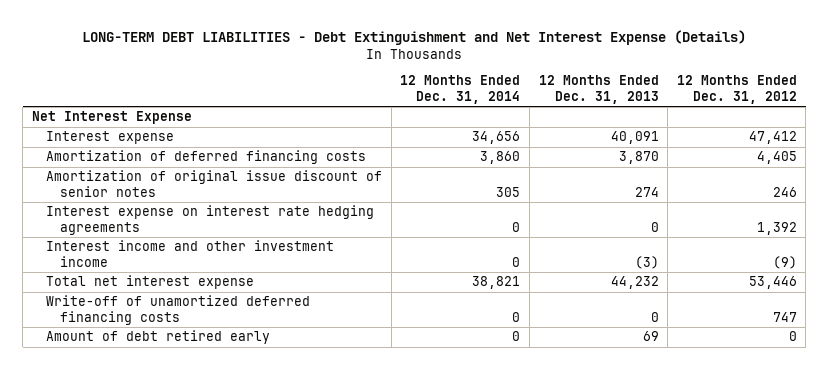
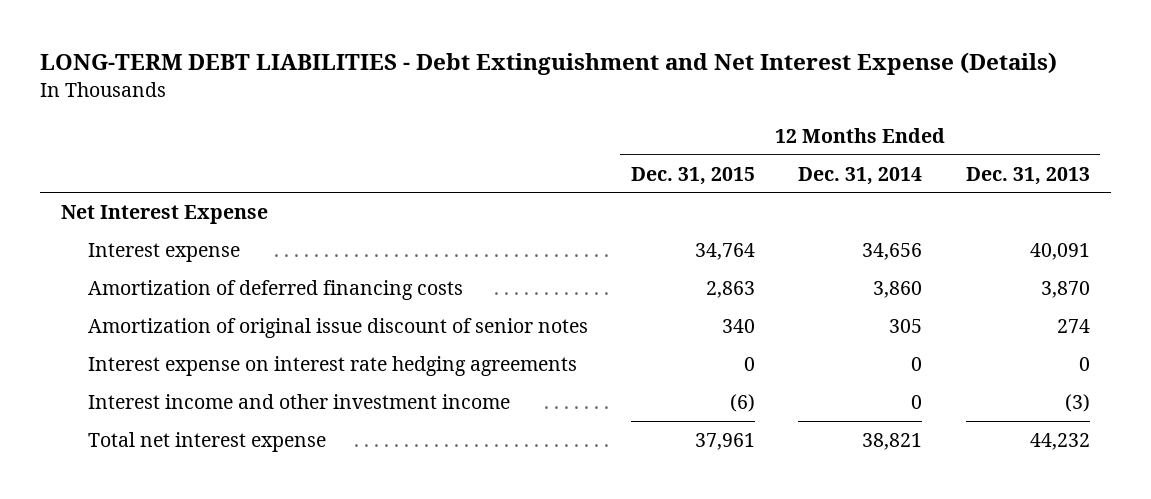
[676,75,797,104] 12 Months Ended Dec. 31, 2012 -> none
none -> [630,166,755,185] Dec. 31, 2015
[46,295,311,325] Write-off of unamortized deferred financing costs -> none
[46,330,271,345] Amount of debt retired early -> none

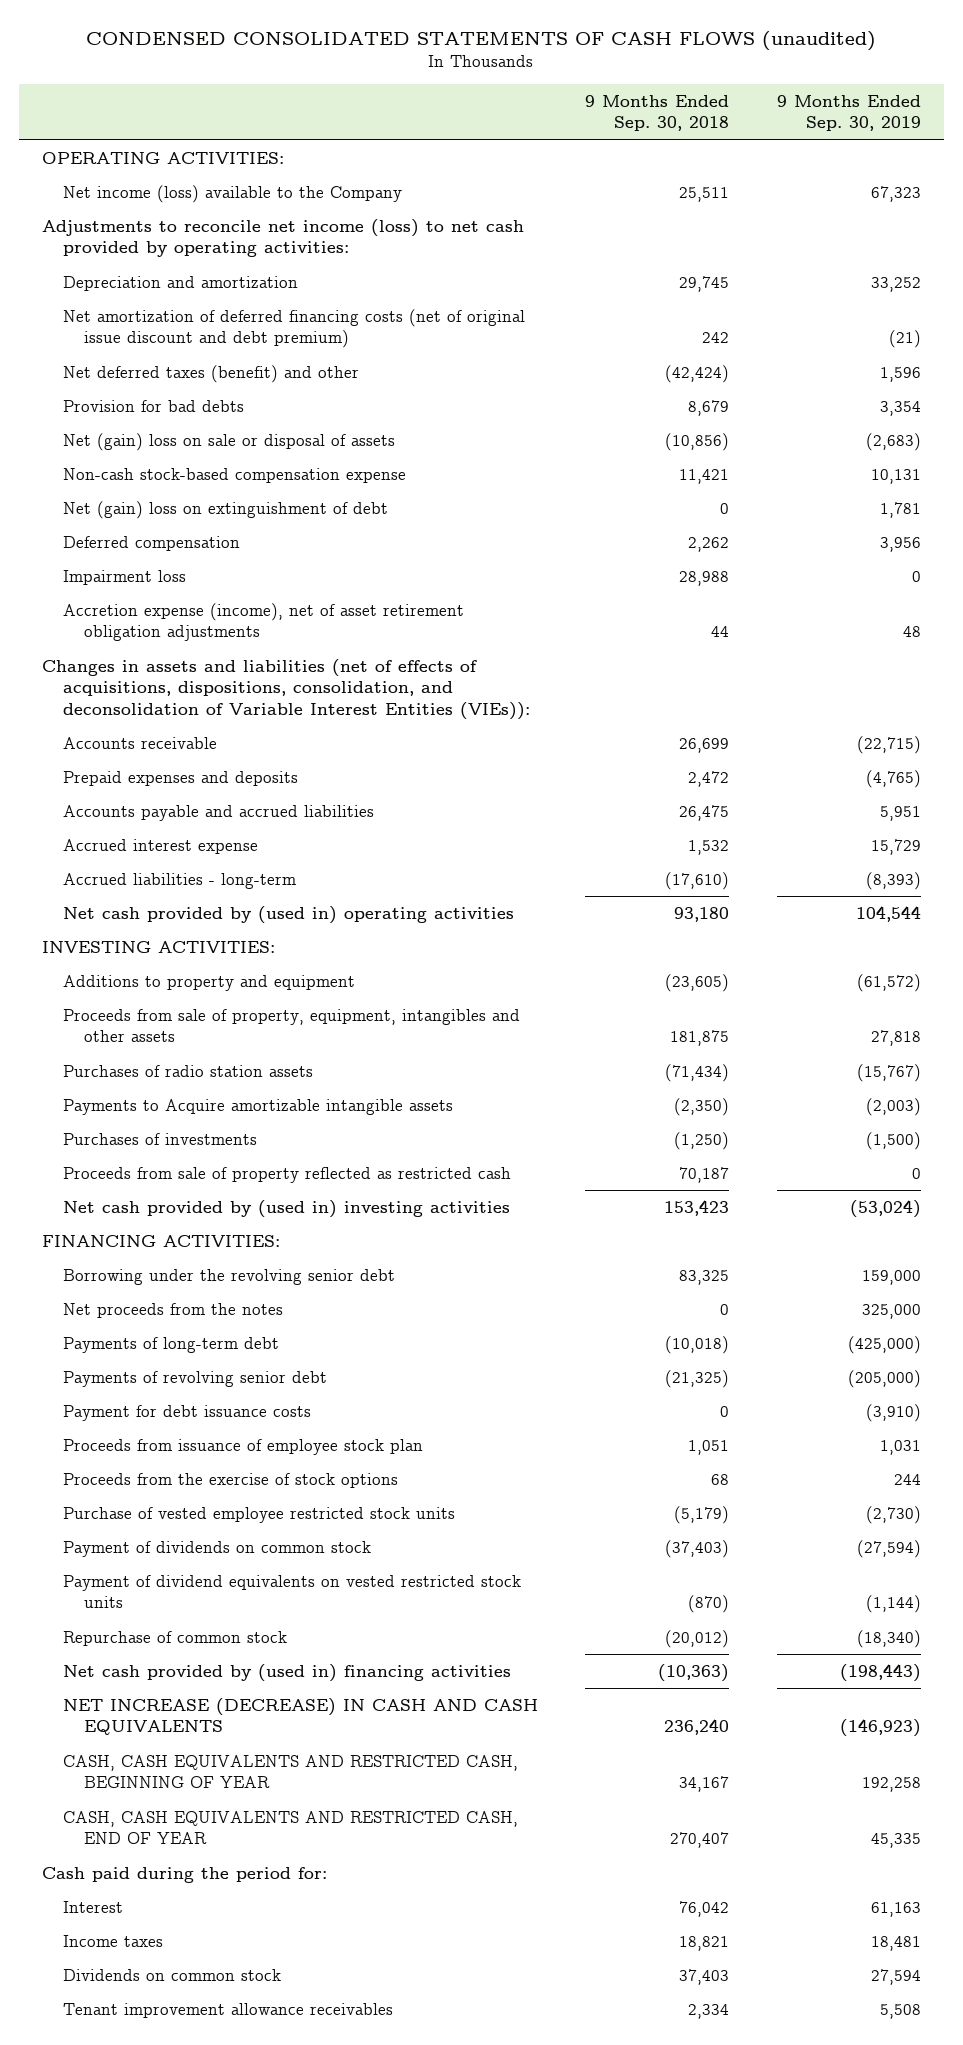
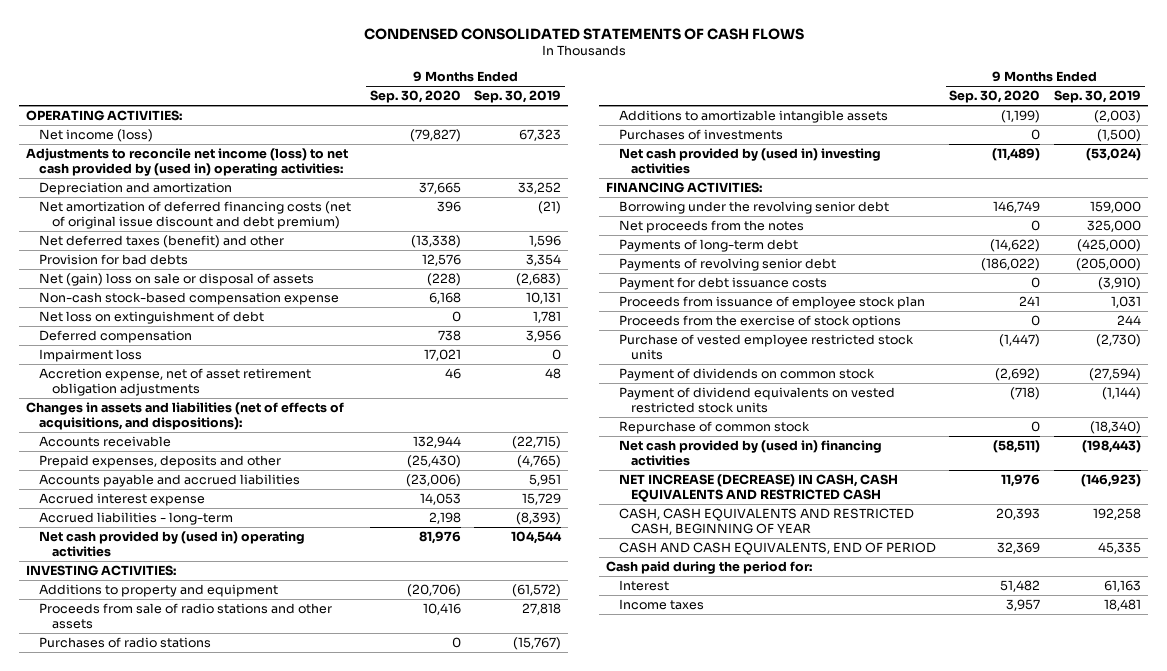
[86,30,877,51] CONDENSED CONSOLIDATED STATEMENTS OF CASH FLOWS (unaudited) -> [363,27,804,40] CONDENSED CONSOLIDATED STATEMENTS OF CASH FLOWS
[585,95,730,132] 9 Months Ended Sep. 30, 2018 -> none
none -> [369,90,461,104] Sep. 30, 2020
[63,184,403,203] Net income (loss) available to the Company -> [38,128,153,142] Net income (loss)
[42,218,525,258] Adjustments to reconcile net income (loss) to net cash provided by operating activities: -> [26,147,349,177] Adjustments to reconcile net income (loss) to net cash provided by (used in) operating activities:
[63,500,389,519] Net (gain) loss on extinguishment of debt -> [38,310,264,324] Net loss on extinguishment of debt
[63,602,465,642] Accretion expense (income), net of asset retirement obligation adjustments -> [38,367,311,397] Accretion expense, net of asset retirement obligation adjustments
[42,658,531,720] Changes in assets and liabilities (net of effects of acquisitions, dispositions, consolidation, and deconsolidation of Variable Interest Entities (VIEs)): -> [26,401,345,431] Changes in assets and liabilities (net of effects of acquisitions, and dispositions):
[63,770,299,786] Prepaid expenses and deposits -> [38,454,281,468] Prepaid expenses, deposits and other
[63,1008,521,1043] Proceeds from sale of property, equipment, intangibles and other assets -> [38,602,332,630] Proceeds from sale of radio stations and other assets
[63,1064,314,1077] Purchases of radio station assets -> [38,636,211,648] Purchases of radio stations
[63,1098,454,1115] Payments to Acquire amortizable intangible assets -> [618,109,888,123] Additions to amortizable intangible assets
[63,1166,512,1183] Proceeds from sale of property reflected as restricted cash -> none
[63,1697,539,1736] NET INCREASE (DECREASE) IN CASH AND CASH EQUIVALENTS -> [618,473,898,503] NET INCREASE (DECREASE) IN CASH, CASH EQUIVALENTS AND RESTRICTED CASH
[63,1810,519,1845] CASH, CASH EQUIVALENTS AND RESTRICTED CASH, END OF YEAR -> [618,541,936,555] CASH AND CASH EQUIVALENTS, END OF PERIOD
[63,1968,282,1981] Dividends on common stock -> none
[63,2002,394,2018] Tenant improvement allowance receivables -> none

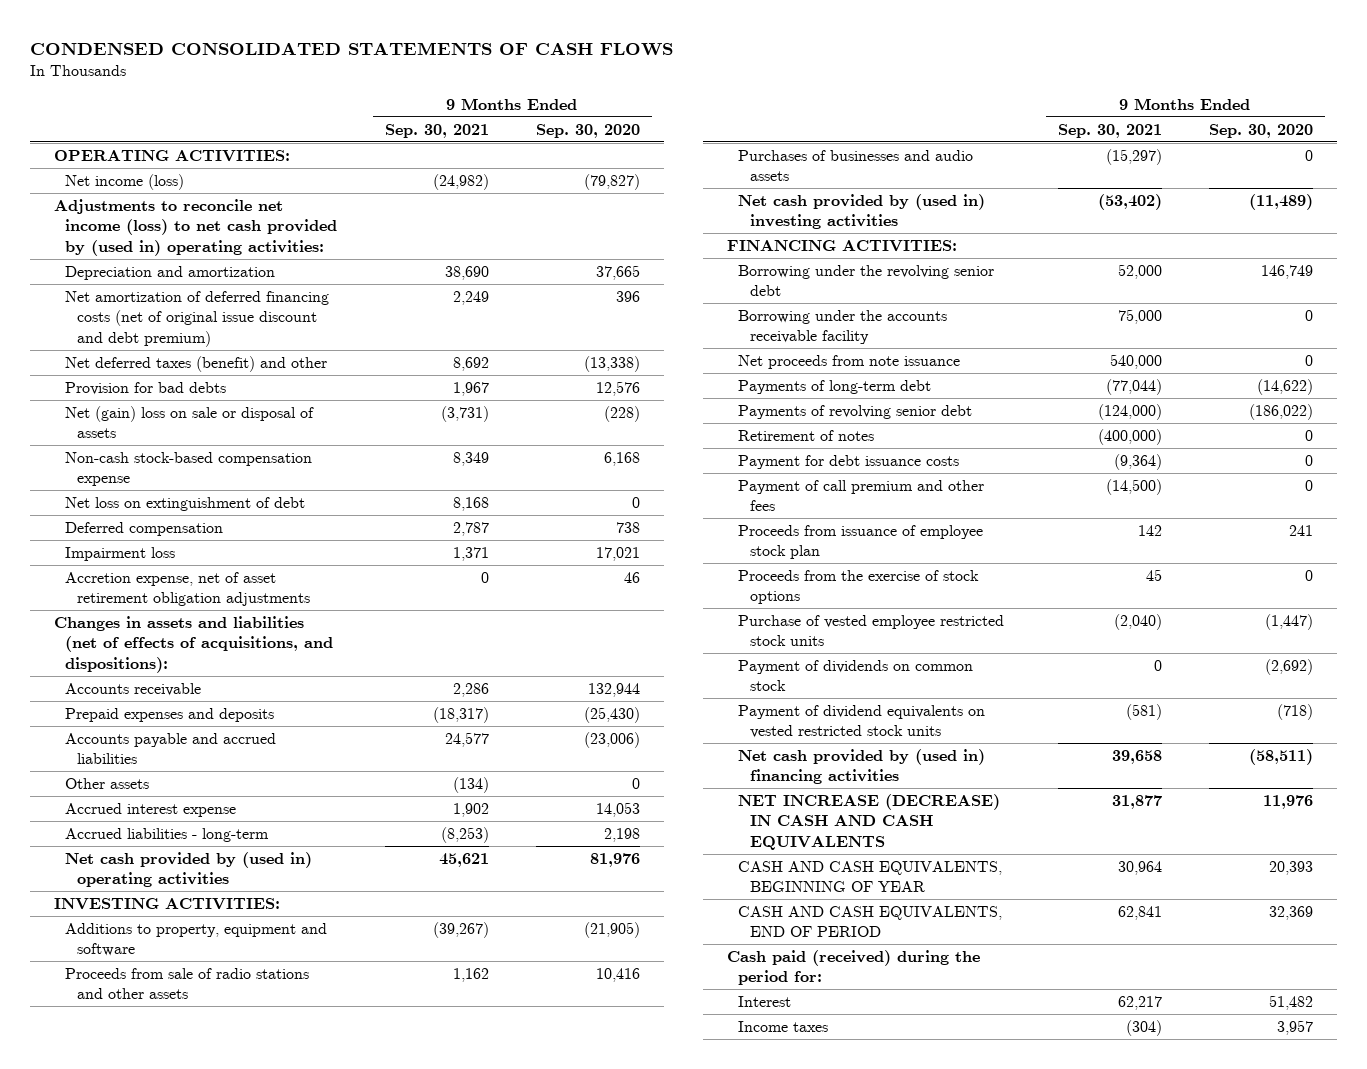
[474,90,562,104] Sep. 30, 2019 -> none
none -> [384,123,489,138] Sep. 30, 2021
[38,454,281,468] Prepaid expenses, deposits and other -> [65,707,275,722] Prepaid expenses and deposits
none -> [65,777,150,789] Other assets
[38,583,278,597] Additions to property and equipment -> [65,922,328,957] Additions to property, equipment and software
[406,583,461,597] (20,706) -> [584,921,641,938] (21,905)
[618,109,888,123] Additions to amortizable intangible assets -> none
[618,128,783,140] Purchases of investments -> none
[38,636,211,648] Purchases of radio stations -> [738,149,974,182] Purchases of businesses and audio assets
[618,219,804,233] Net proceeds from the notes -> none
none -> [738,309,948,345] Borrowing under the accounts receivable facility
none -> [738,354,961,369] Net proceeds from note issuance
none -> [738,429,875,441] Retirement of notes
none -> [738,479,985,512] Payment of call premium and other fees
[618,420,810,434] Repurchase of common stock -> none
[618,473,898,503] NET INCREASE (DECREASE) IN CASH, CASH EQUIVALENTS AND RESTRICTED CASH -> [738,793,1001,850] NET INCREASE (DECREASE) IN CASH AND CASH EQUIVALENTS
[618,507,914,536] CASH, CASH EQUIVALENTS AND RESTRICTED CASH, BEGINNING OF YEAR -> [738,860,1003,893] CASH AND CASH EQUIVALENTS, BEGINNING OF YEAR
[605,560,812,574] Cash paid during the period for: -> [727,949,981,986] Cash paid (received) during the period for:

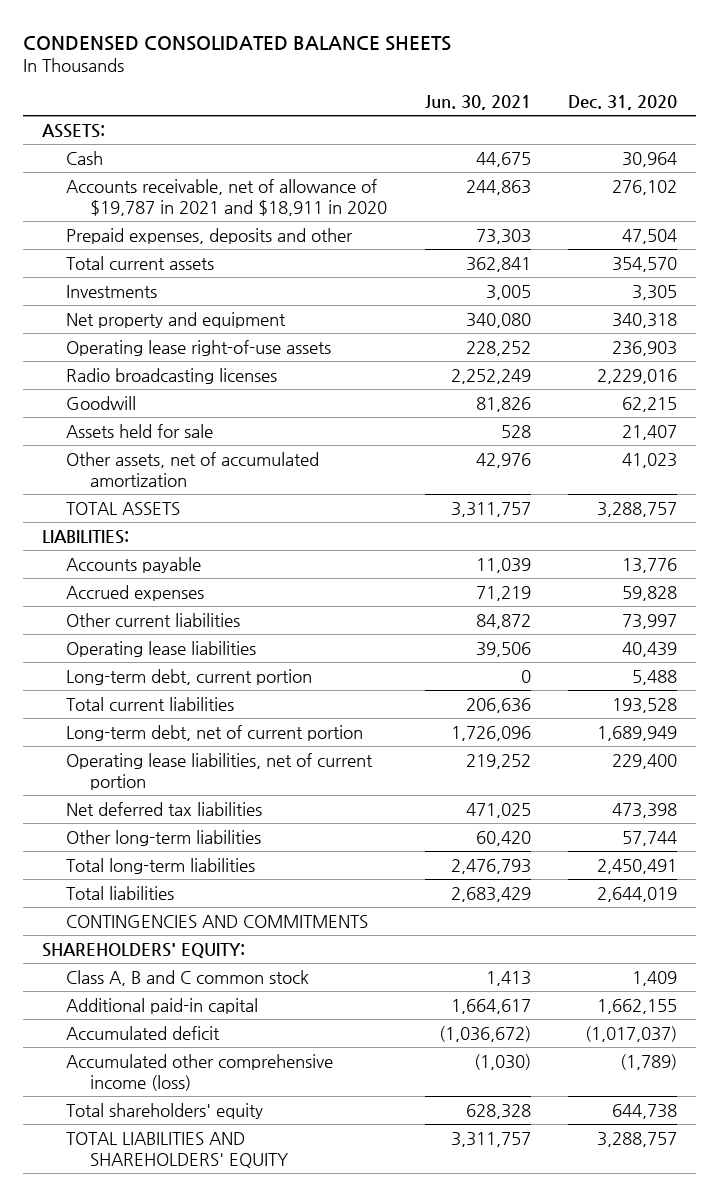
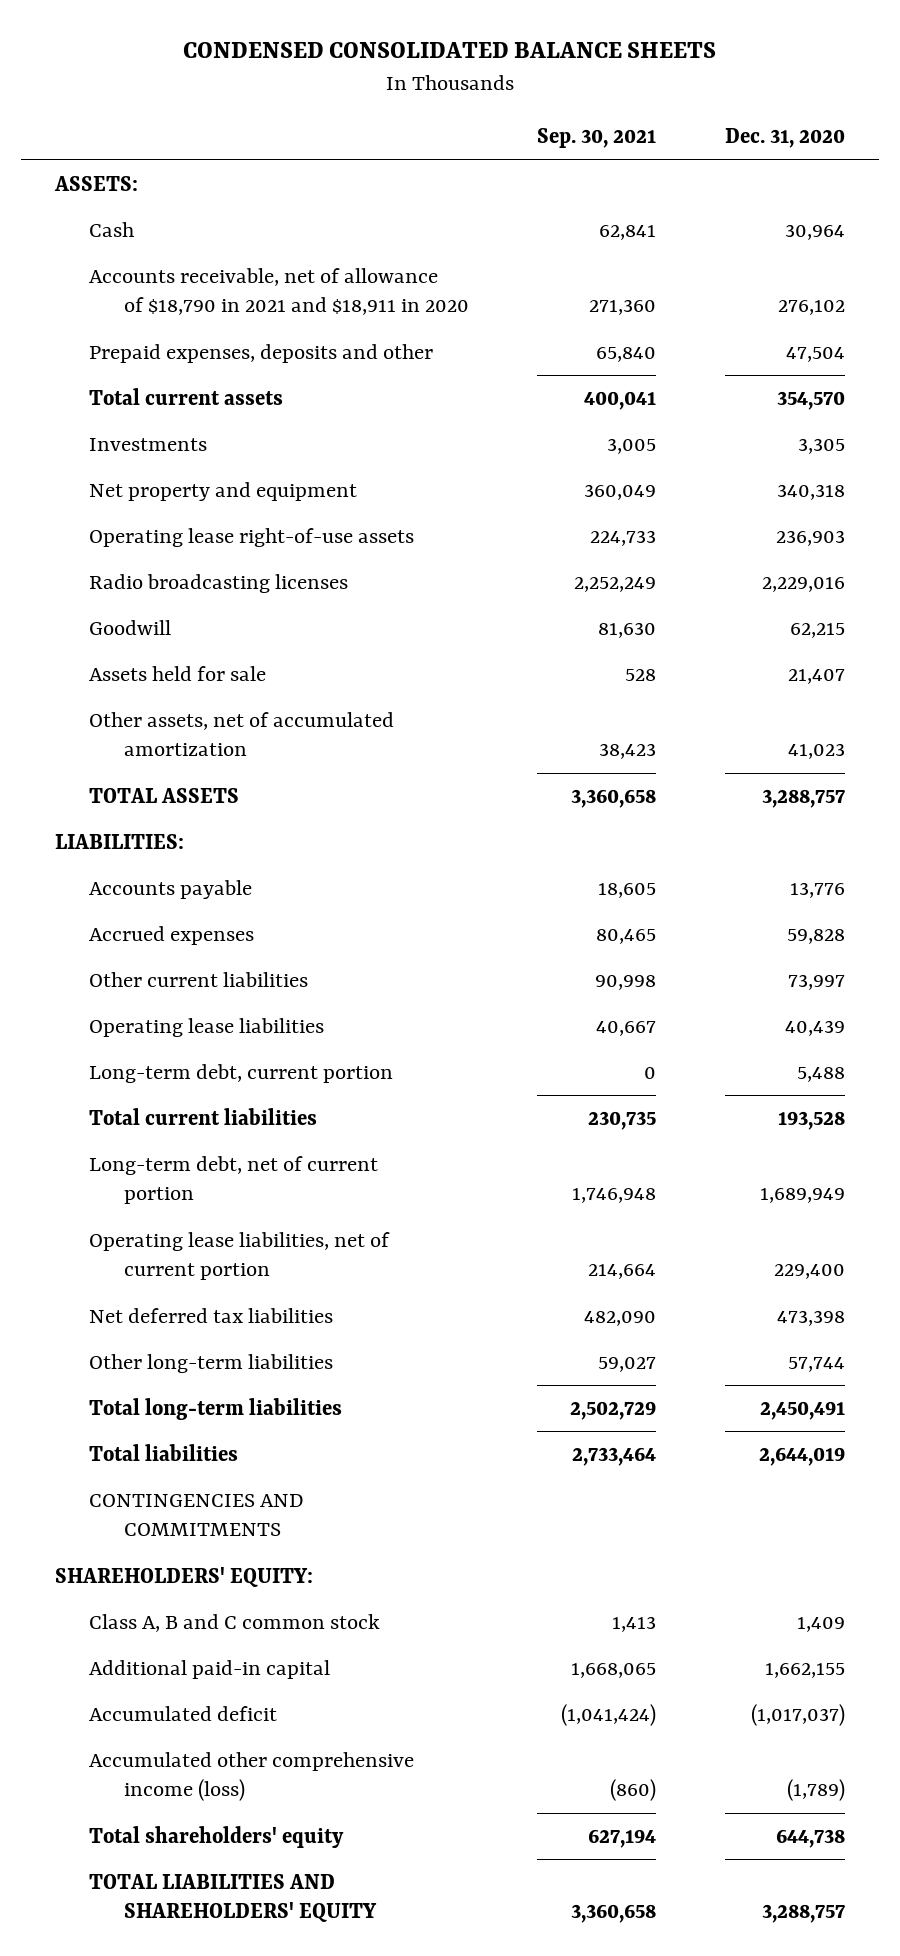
[424,95,531,111] Jun. 30, 2021 -> none
none -> [537,128,657,149] Sep. 30, 2021
[66,178,388,216] Accounts receivable, net of allowance of $19,787 in 2021 and $18,911 in 2020 -> [89,267,469,316] Accounts receivable, net of allowance of $18,790 in 2021 and $18,911 in 2020

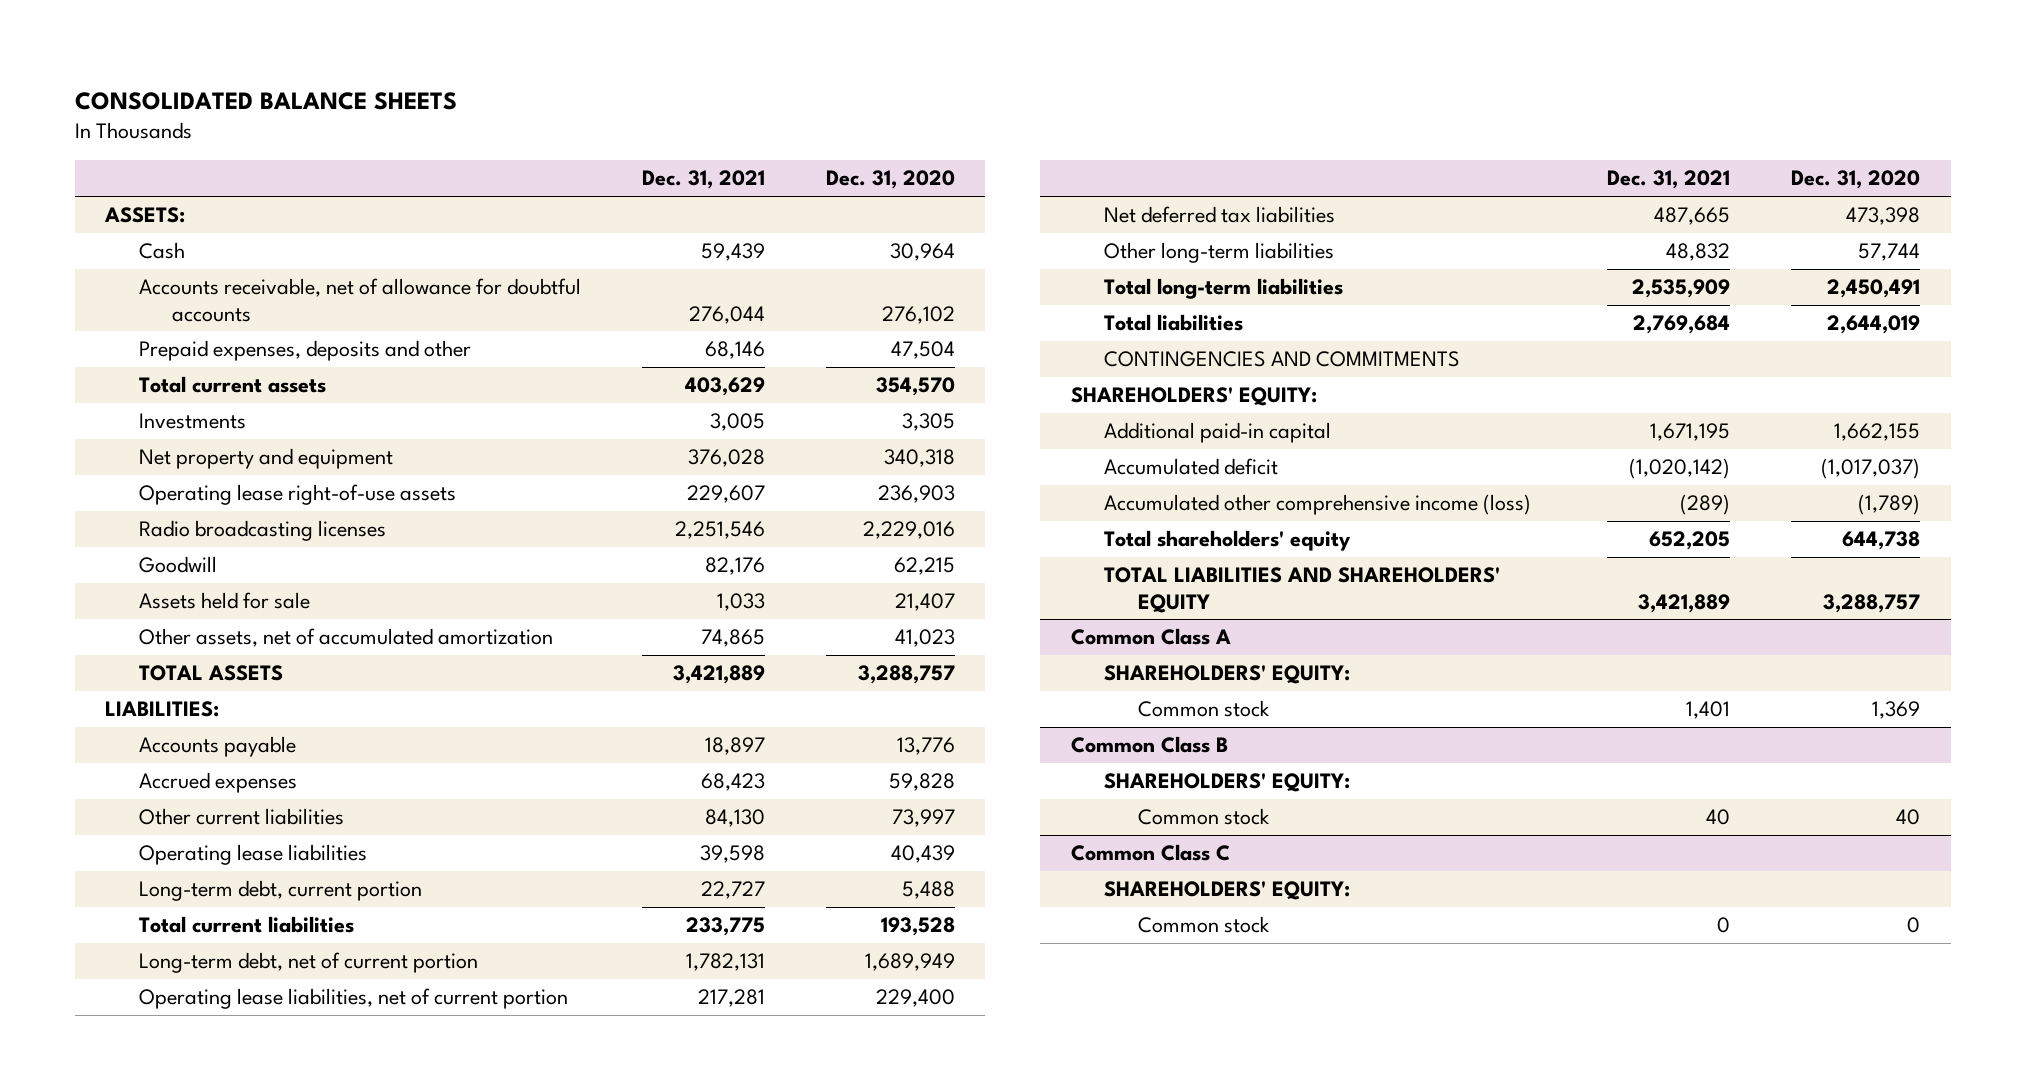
[183,41,717,58] CONDENSED CONSOLIDATED BALANCE SHEETS -> [74,91,457,110] CONSOLIDATED BALANCE SHEETS
[537,128,657,149] Sep. 30, 2021 -> none
none -> [641,170,765,190] Dec. 31, 2021
[89,267,469,316] Accounts receivable, net of allowance of $18,790 in 2021 and $18,911 in 2020 -> [138,278,581,322] Accounts receivable, net of allowance for doubtful accounts
[89,1613,381,1632] Class A, B and C common stock -> none
none -> [1070,628,1231,646] Common Class A
none -> [1104,665,1351,685] SHAREHOLDERS' EQUITY:
none -> [1137,700,1270,718] Common stock
none -> [1070,736,1228,754] Common Class B
none -> [1104,773,1351,793] SHAREHOLDERS' EQUITY:
none -> [1137,808,1270,826] Common stock
none -> [1070,844,1230,862] Common Class C
none -> [1104,881,1351,901] SHAREHOLDERS' EQUITY:
none -> [1137,916,1270,934] Common stock

